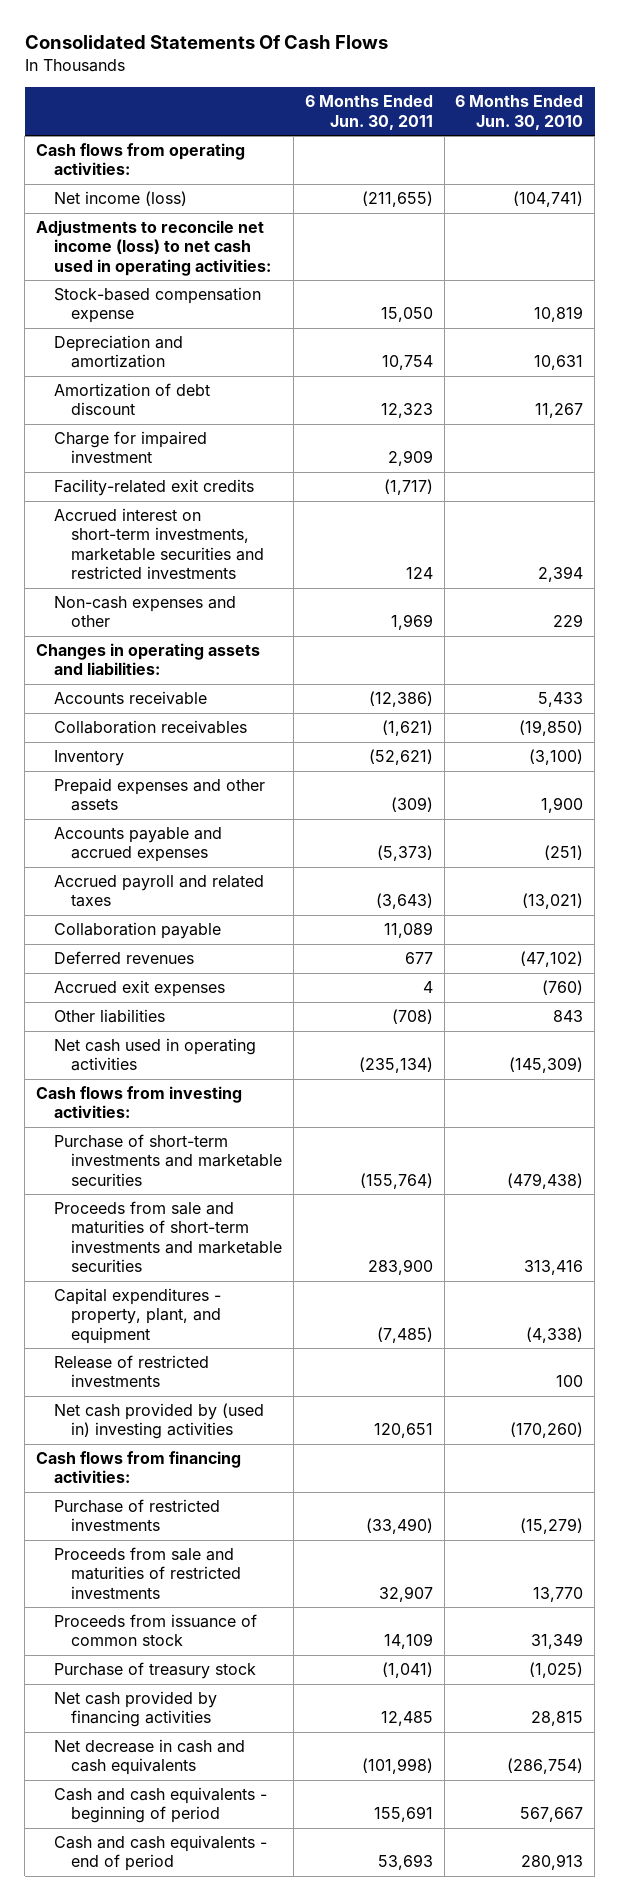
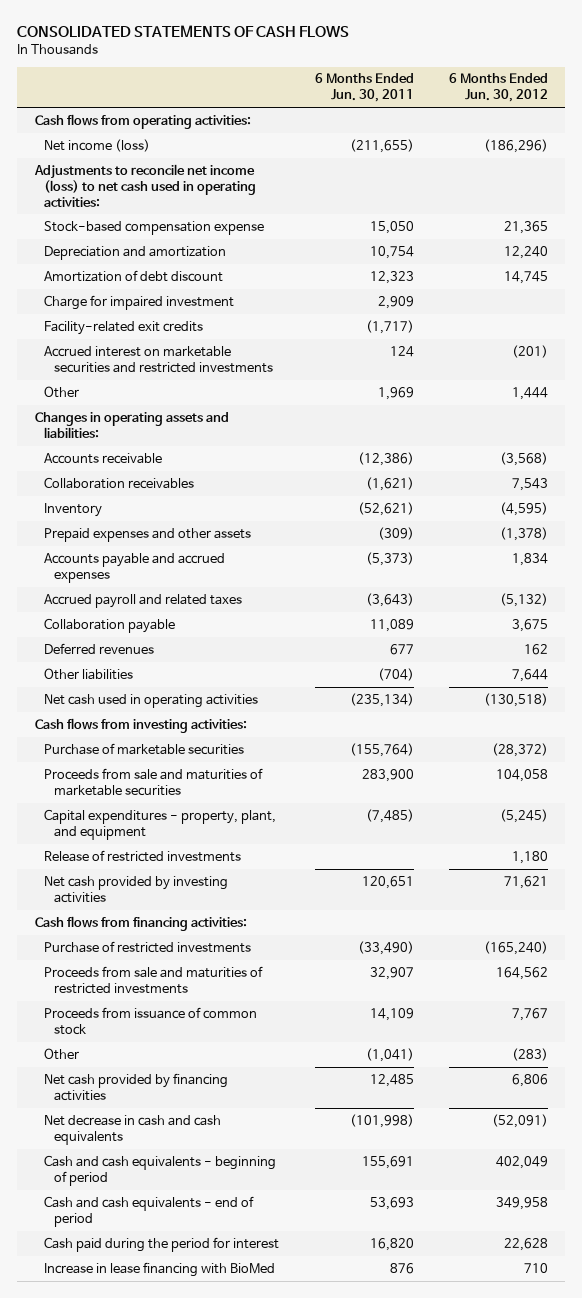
[24,35,388,50] Consolidated Statements Of Cash Flows -> [16,24,349,37] CONSOLIDATED STATEMENTS OF CASH FLOWS
[455,95,584,130] 6 Months Ended Jun. 30, 2010 -> none
none -> [448,73,548,103] 6 Months Ended Jun. 30, 2012
[53,508,265,580] Accrued interest on short-term investments, marketable securities and restricted investments -> [44,345,274,373] Accrued interest on marketable securities and restricted investments
[53,596,236,628] Non-cash expenses and other -> [44,385,80,398] Other
[53,980,225,998] Accrued exit expenses -> none
[391,1009,433,1025] (708) -> [377,667,414,681] (704)
[53,1134,283,1186] Purchase of short-term investments and marketable securities -> [44,742,245,755] Purchase of marketable securities
[53,1201,283,1273] Proceeds from sale and maturities of short-term investments and marketable securities -> [44,767,264,796] Proceeds from sale and maturities of marketable securities
[53,1403,264,1440] Net cash provided by (used in) investing activities -> [44,875,229,903] Net cash provided by investing activities
[53,1662,256,1680] Purchase of treasury stock -> [44,1047,80,1060] Other
none -> [44,1236,280,1252] Cash paid during the period for interest
none -> [44,1261,276,1277] Increase in lease financing with BioMed

